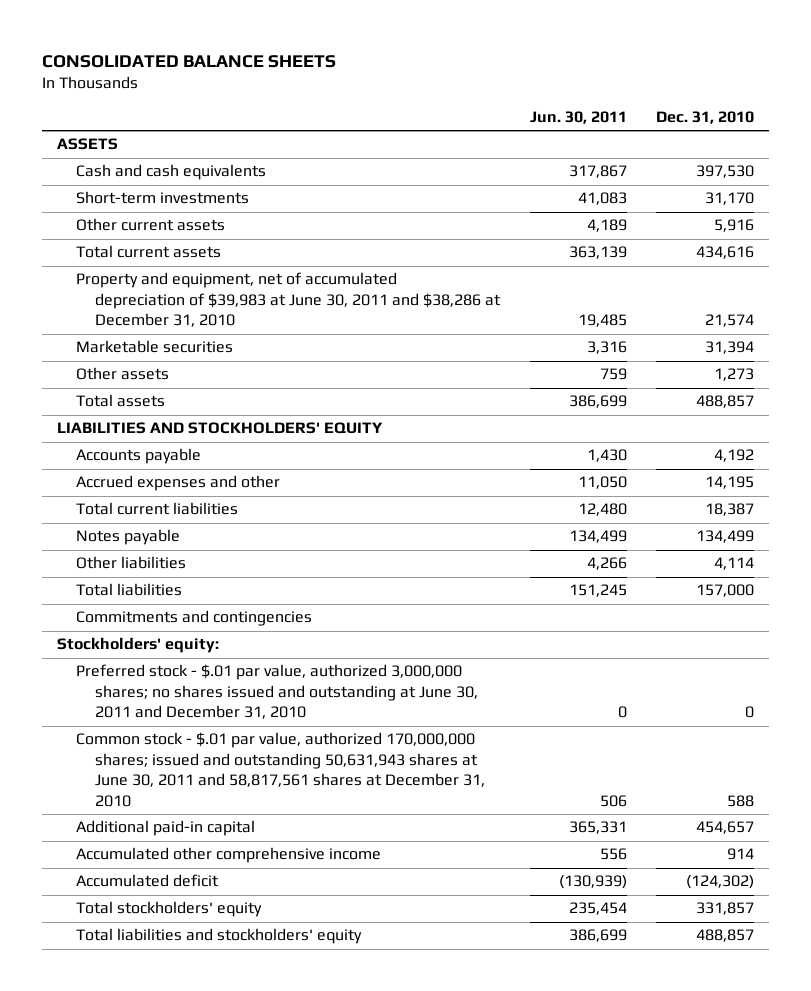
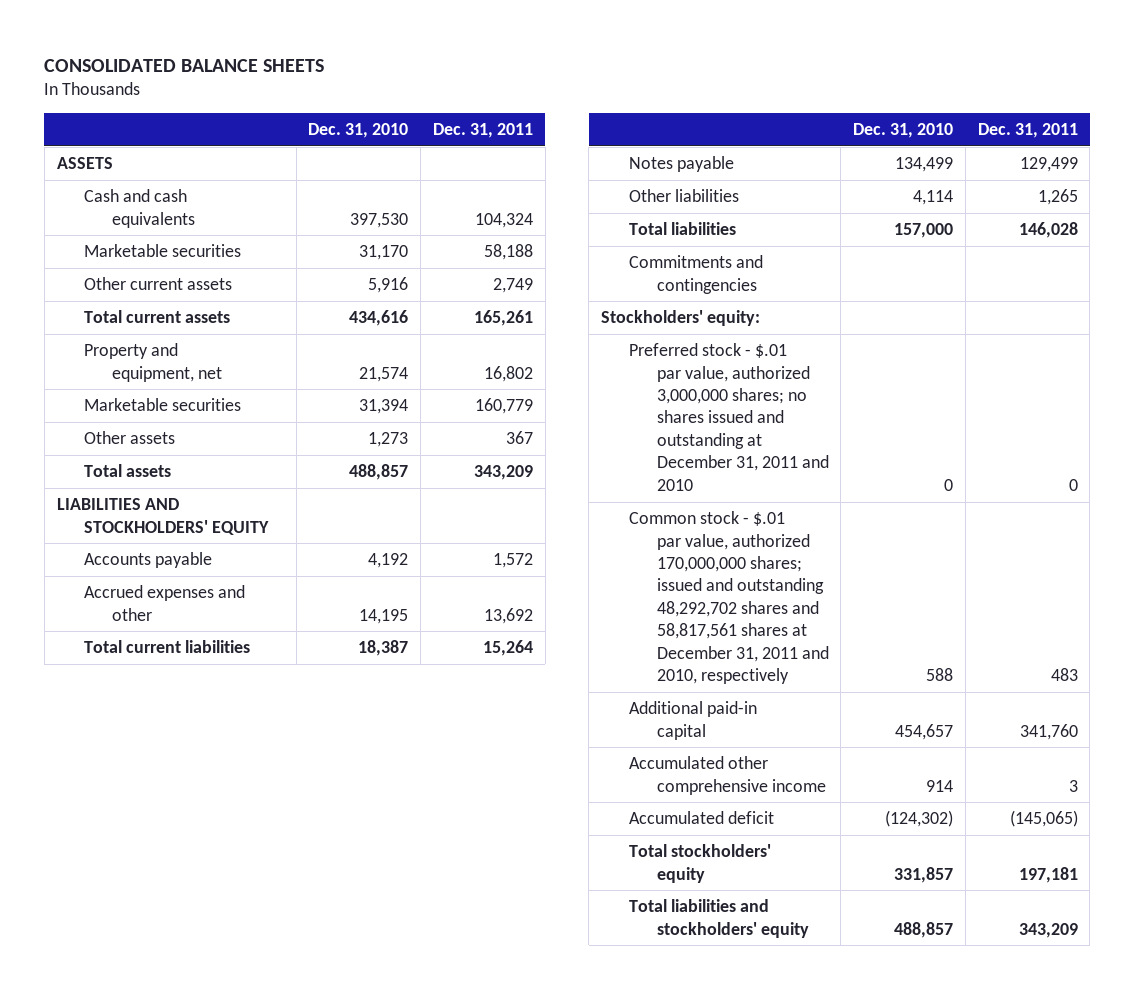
[529,111,627,125] Jun. 30, 2011 -> none
none -> [432,122,533,138] Dec. 31, 2011
[76,191,250,205] Short-term investments -> [84,244,242,258] Marketable securities
[76,272,502,328] Property and equipment, net of accumulated depreciation of $39,983 at June 30, 2011 and $38,286 at December 31, 2010 -> [84,343,222,382] Property and equipment, net
[76,664,479,720] Preferred stock - $.01 par value, authorized 3,000,000 shares; no shares issued and outstanding at June 30, 2011 and December 31, 2010 -> [628,343,829,491] Preferred stock - $.01 par value, authorized 3,000,000 shares; no shares issued and outstanding at December 31, 2011 and 2010
[76,732,486,807] Common stock - $.01 par value, authorized 170,000,000 shares; issued and outstanding 50,631,943 shares at June 30, 2011 and 58,817,561 shares at December 31, 2010 -> [628,511,829,685] Common stock - $.01 par value, authorized 170,000,000 shares; issued and outstanding 48,292,702 shares and 58,817,561 shares at December 31, 2011 and 2010, respectively

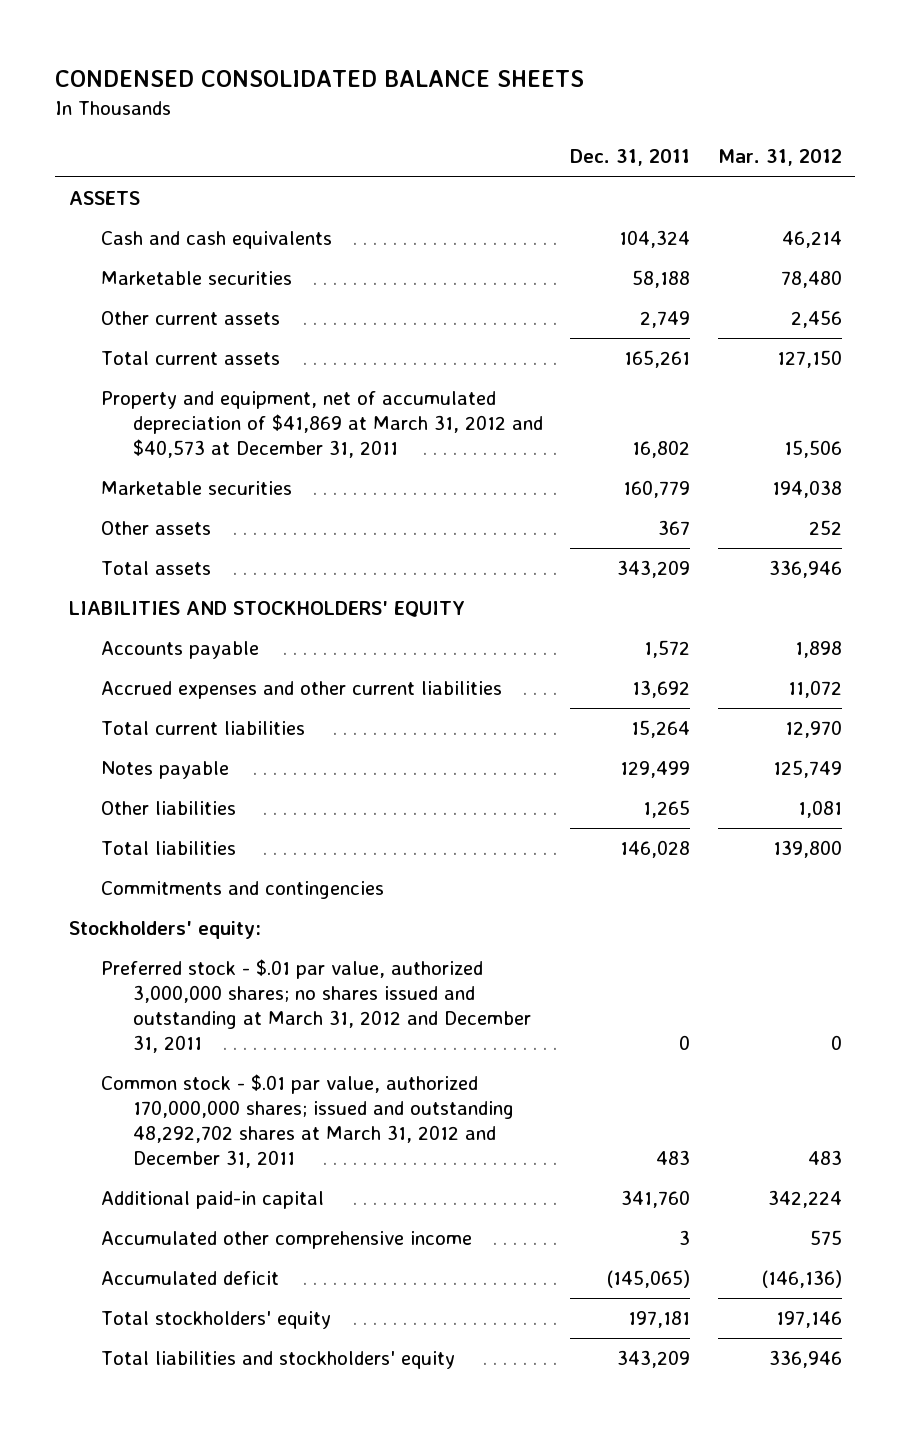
[44,58,325,72] CONSOLIDATED BALANCE SHEETS -> [55,70,585,88] CONDENSED CONSOLIDATED BALANCE SHEETS
[308,122,409,138] Dec. 31, 2010 -> none
none -> [717,149,842,167] Mar. 31, 2012
[84,343,222,382] Property and equipment, net -> [100,391,543,459] Property and equipment, net of accumulated depreciation of $41,869 at March 31, 2012 and $40,573 at December 31, 2011
[84,585,246,621] Accrued expenses and other -> [100,681,502,700] Accrued expenses and other current liabilities
[628,343,829,491] Preferred stock - $.01 par value, authorized 3,000,000 shares; no shares issued and outstanding at December 31, 2011 and 2010 -> [100,959,531,1053] Preferred stock - $.01 par value, authorized 3,000,000 shares; no shares issued and outstanding at March 31, 2012 and December 31, 2011
[628,511,829,685] Common stock - $.01 par value, authorized 170,000,000 shares; issued and outstanding 48,292,702 shares and 58,817,561 shares at December 31, 2011 and 2010, respectively -> [100,1074,514,1168] Common stock - $.01 par value, authorized 170,000,000 shares; issued and outstanding 48,292,702 shares at March 31, 2012 and December 31, 2011

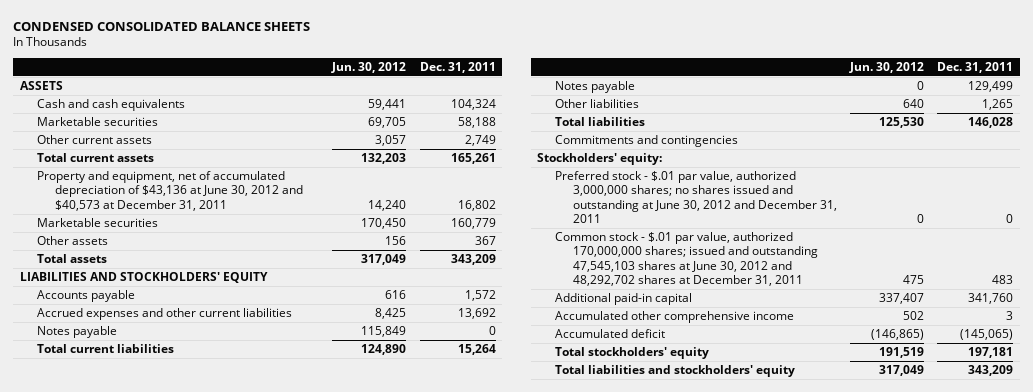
[717,149,842,167] Mar. 31, 2012 -> none
none -> [331,61,407,73] Jun. 30, 2012
[100,391,543,459] Property and equipment, net of accumulated depreciation of $41,869 at March 31, 2012 and $40,573 at December 31, 2011 -> [37,171,304,211] Property and equipment, net of accumulated depreciation of $43,136 at June 30, 2012 and $40,573 at December 31, 2011
none -> [37,326,118,339] Notes payable
[100,959,531,1053] Preferred stock - $.01 par value, authorized 3,000,000 shares; no shares issued and outstanding at March 31, 2012 and December 31, 2011 -> [555,171,837,224] Preferred stock - $.01 par value, authorized 3,000,000 shares; no shares issued and outstanding at June 30, 2012 and December 31, 2011
[100,1074,514,1168] Common stock - $.01 par value, authorized 170,000,000 shares; issued and outstanding 48,292,702 shares at March 31, 2012 and December 31, 2011 -> [555,232,818,287] Common stock - $.01 par value, authorized 170,000,000 shares; issued and outstanding 47,545,103 shares at June 30, 2012 and 48,292,702 shares at December 31, 2011

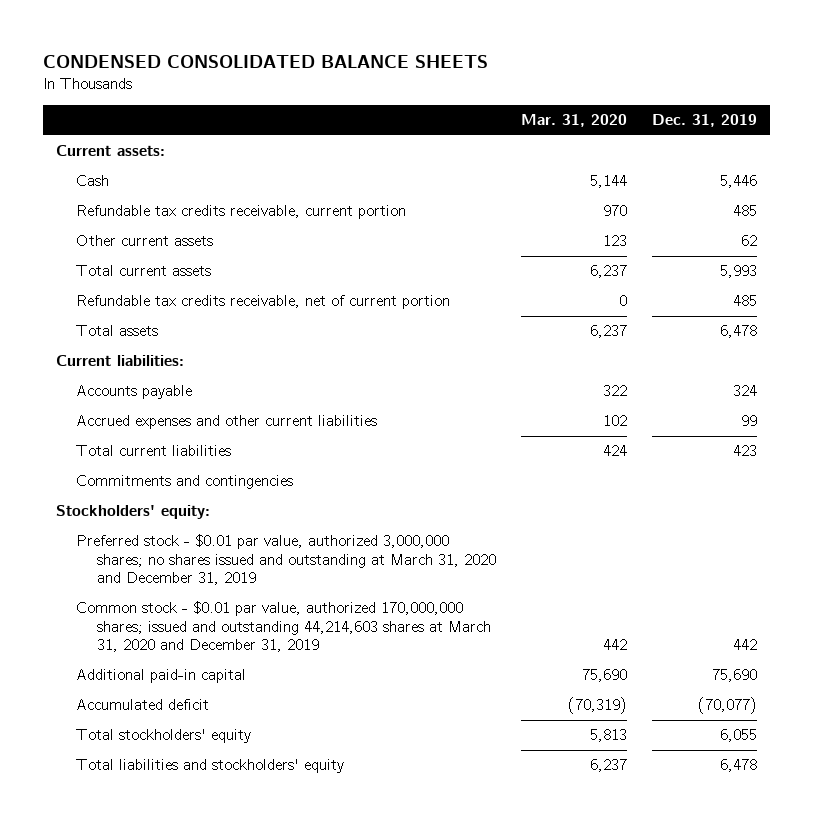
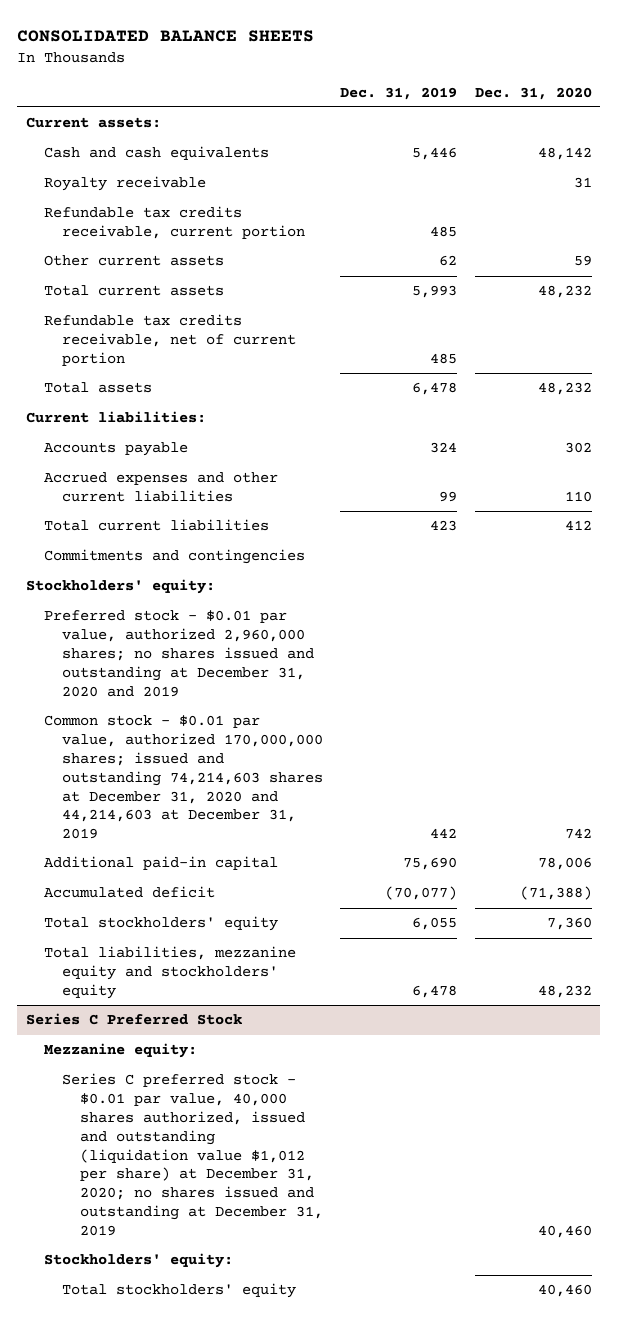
[43,54,489,68] CONDENSED CONSOLIDATED BALANCE SHEETS -> [17,30,315,43] CONSOLIDATED BALANCE SHEETS
[521,114,628,128] Mar. 31, 2020 -> none
none -> [474,86,592,100] Dec. 31, 2020
[76,175,110,187] Cash -> [43,146,269,161] Cash and cash equivalents
none -> [43,176,206,192] Royalty receivable
[76,534,497,586] Preferred stock - $0.01 par value, authorized 3,000,000 shares; no shares issued and outstanding at March 31, 2020 and December 31, 2019 -> [43,610,314,697] Preferred stock - $0.01 par value, authorized 2,960,000 shares; no shares issued and outstanding at December 31, 2020 and 2019
[76,601,492,653] Common stock - $0.01 par value, authorized 170,000,000 shares; issued and outstanding 44,214,603 shares at March 31, 2020 and December 31, 2019 -> [43,715,323,840] Common stock - $0.01 par value, authorized 170,000,000 shares; issued and outstanding 74,214,603 shares at December 31, 2020 and 44,214,603 at December 31, 2019
[76,759,345,774] Total liabilities and stockholders' equity -> [43,946,296,999] Total liabilities, mezzanine equity and stockholders' equity
none -> [25,1013,242,1026] Series C Preferred Stock
none -> [43,1043,197,1059] Mezzanine equity:
none -> [61,1073,323,1236] Series C preferred stock - $0.01 par value, 40,000 shares authorized, issued and outstanding (liquidation value $1,012 per share) at December 31, 2020; no shares issued and outstanding at December 31, 2019
none -> [43,1253,233,1269] Stockholders' equity:
none -> [61,1283,296,1299] Total stockholders' equity

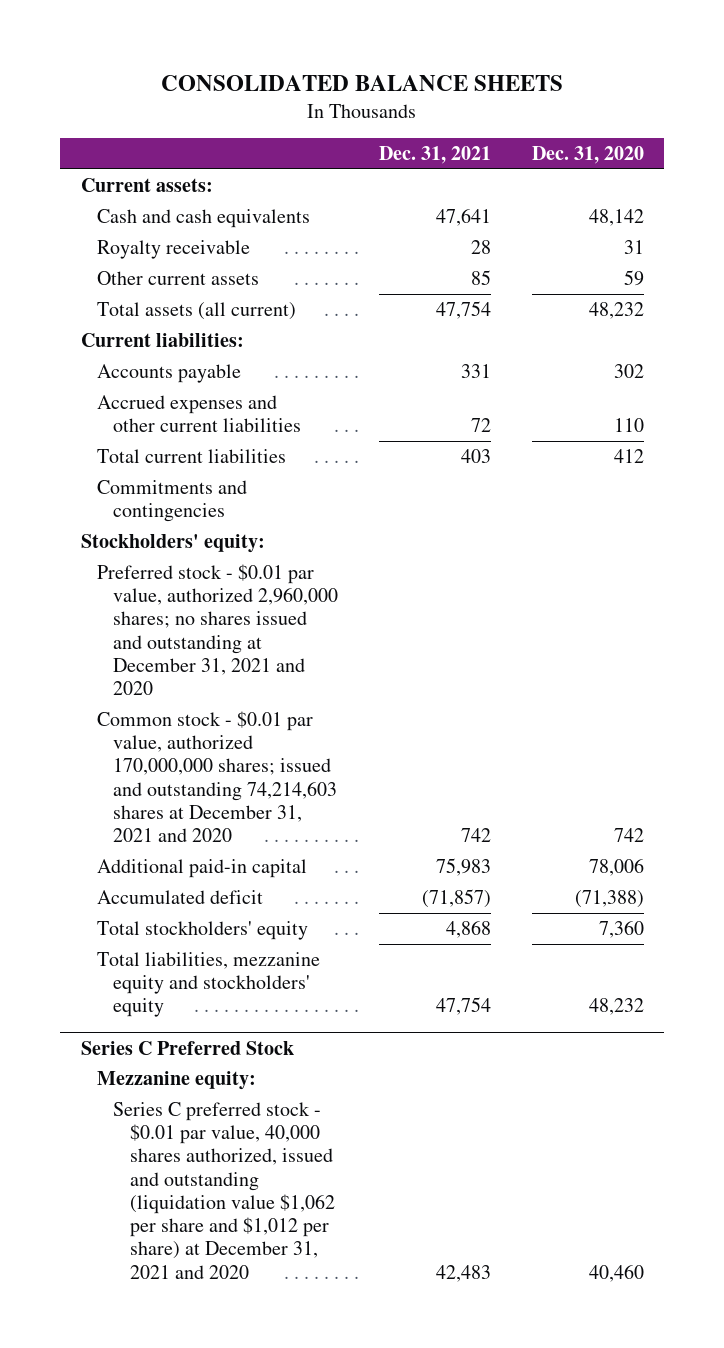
[340,86,458,100] Dec. 31, 2019 -> none
none -> [378,145,491,164] Dec. 31, 2021
[43,206,305,240] Refundable tax credits receivable, current portion -> none
[43,285,224,297] Total current assets -> none
[43,314,296,366] Refundable tax credits receivable, net of current portion -> none
[43,382,152,394] Total assets -> [96,301,296,320] Total assets (all current)
[43,610,314,697] Preferred stock - $0.01 par value, authorized 2,960,000 shares; no shares issued and outstanding at December 31, 2020 and 2019 -> [96,563,339,696] Preferred stock - $0.01 par value, authorized 2,960,000 shares; no shares issued and outstanding at December 31, 2021 and 2020
[43,715,323,840] Common stock - $0.01 par value, authorized 170,000,000 shares; issued and outstanding 74,214,603 shares at December 31, 2020 and 44,214,603 at December 31, 2019 -> [96,710,338,843] Common stock - $0.01 par value, authorized 170,000,000 shares; issued and outstanding 74,214,603 shares at December 31, 2021 and 2020
[43,1253,233,1269] Stockholders' equity: -> none
[61,1283,296,1299] Total stockholders' equity -> none
[61,1073,323,1236] Series C preferred stock - $0.01 par value, 40,000 shares authorized, issued and outstanding (liquidation value $1,012 per share) at December 31, 2020; no shares issued and outstanding at December 31, 2019 -> [113,1101,335,1279] Series C preferred stock - $0.01 par value, 40,000 shares authorized, issued and outstanding (liquidation value $1,062 per share and $1,012 per share) at December 31, 2021 and 2020

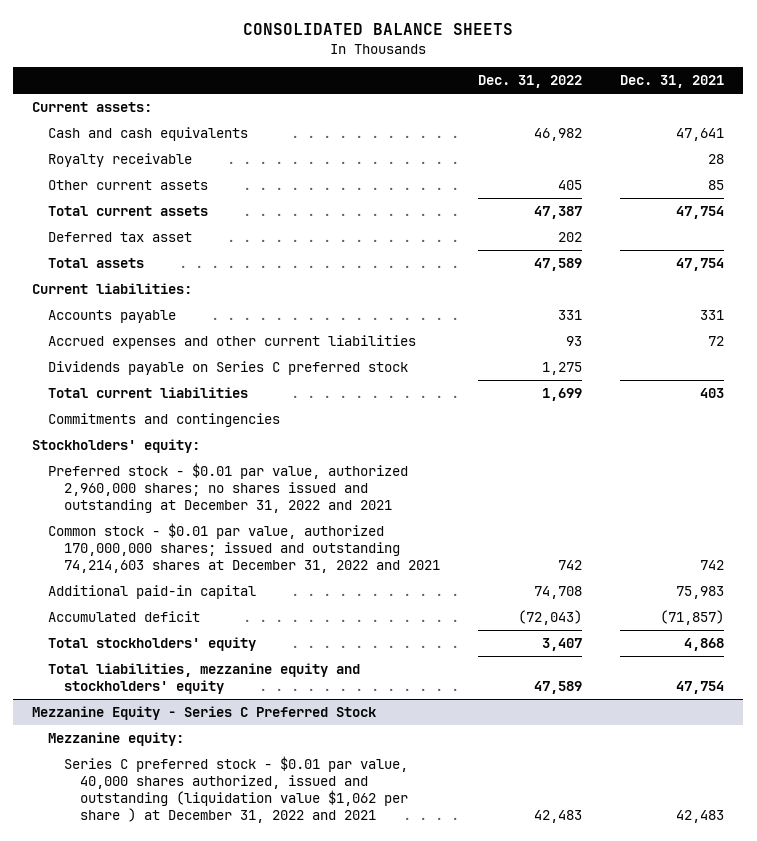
[531,145,644,164] Dec. 31, 2020 -> none
none -> [478,75,583,89] Dec. 31, 2022
none -> [48,205,209,216] Total current assets
none -> [48,231,193,242] Deferred tax asset
[96,301,296,320] Total assets (all current) -> [48,257,145,268] Total assets
none -> [48,360,409,375] Dividends payable on Series C preferred stock
[96,563,339,696] Preferred stock - $0.01 par value, authorized 2,960,000 shares; no shares issued and outstanding at December 31, 2021 and 2020 -> [48,462,409,514] Preferred stock - $0.01 par value, authorized 2,960,000 shares; no shares issued and outstanding at December 31, 2022 and 2021
[96,710,338,843] Common stock - $0.01 par value, authorized 170,000,000 shares; issued and outstanding 74,214,603 shares at December 31, 2021 and 2020 -> [48,522,440,574] Common stock - $0.01 par value, authorized 170,000,000 shares; issued and outstanding 74,214,603 shares at December 31, 2022 and 2021
[80,1040,294,1055] Series C Preferred Stock -> [32,705,377,720] Mezzanine Equity - Series C Preferred Stock
[113,1101,335,1279] Series C preferred stock - $0.01 par value, 40,000 shares authorized, issued and outstanding (liquidation value $1,062 per share and $1,012 per share) at December 31, 2021 and 2020 -> [63,755,408,824] Series C preferred stock - $0.01 par value, 40,000 shares authorized, issued and outstanding (liquidation value $1,062 per share ) at December 31, 2022 and 2021

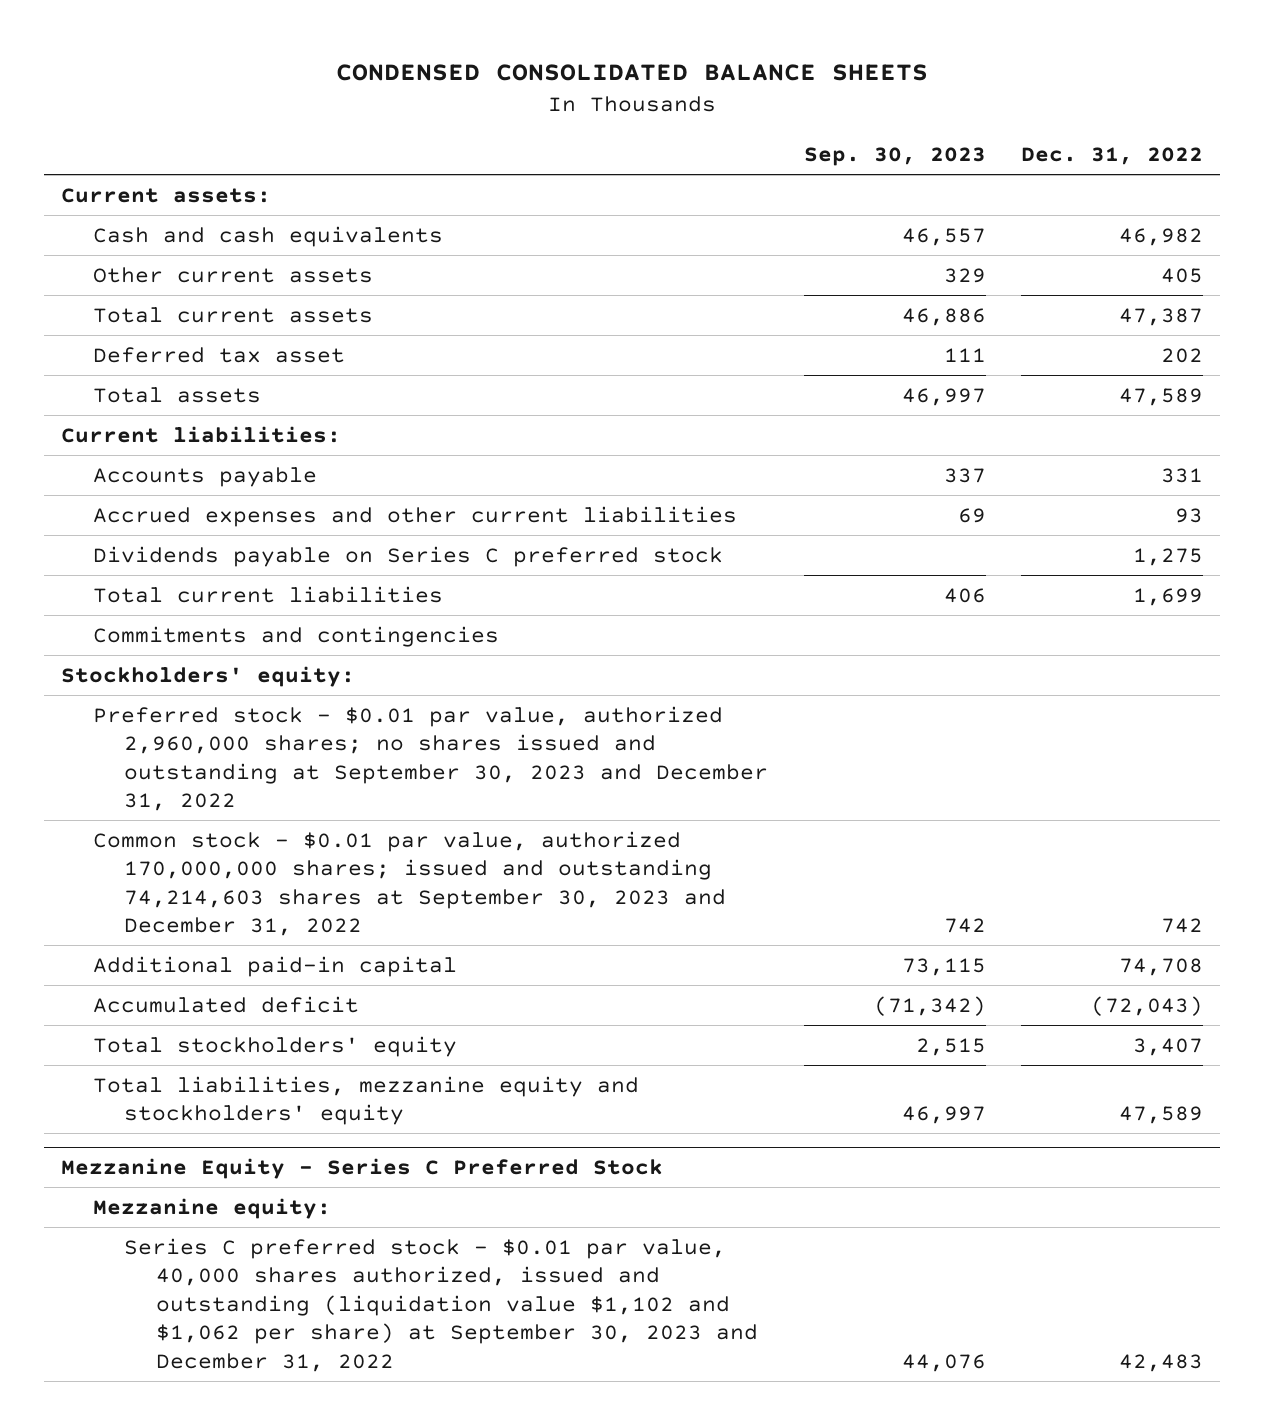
[243,22,514,35] CONSOLIDATED BALANCE SHEETS -> [336,63,929,81] CONDENSED CONSOLIDATED BALANCE SHEETS
[620,75,725,89] Dec. 31, 2021 -> none
none -> [803,147,986,167] Sep. 30, 2023
[48,152,193,167] Royalty receivable -> none
[48,462,409,514] Preferred stock - $0.01 par value, authorized 2,960,000 shares; no shares issued and outstanding at December 31, 2022 and 2021 -> [92,705,769,812] Preferred stock - $0.01 par value, authorized 2,960,000 shares; no shares issued and outstanding at September 30, 2023 and December 31, 2022
[48,522,440,574] Common stock - $0.01 par value, authorized 170,000,000 shares; issued and outstanding 74,214,603 shares at December 31, 2022 and 2021 -> [92,830,727,937] Common stock - $0.01 par value, authorized 170,000,000 shares; issued and outstanding 74,214,603 shares at September 30, 2023 and December 31, 2022
[63,755,408,824] Series C preferred stock - $0.01 par value, 40,000 shares authorized, issued and outstanding (liquidation value $1,062 per share ) at December 31, 2022 and 2021 -> [124,1237,758,1372] Series C preferred stock - $0.01 par value, 40,000 shares authorized, issued and outstanding (liquidation value $1,102 and $1,062 per share) at September 30, 2023 and December 31, 2022

